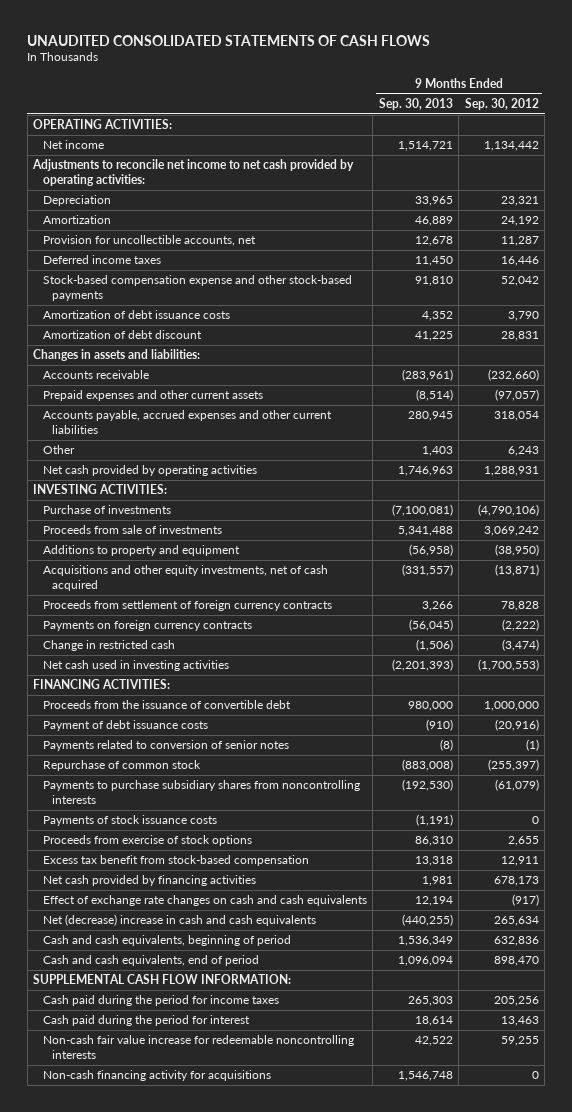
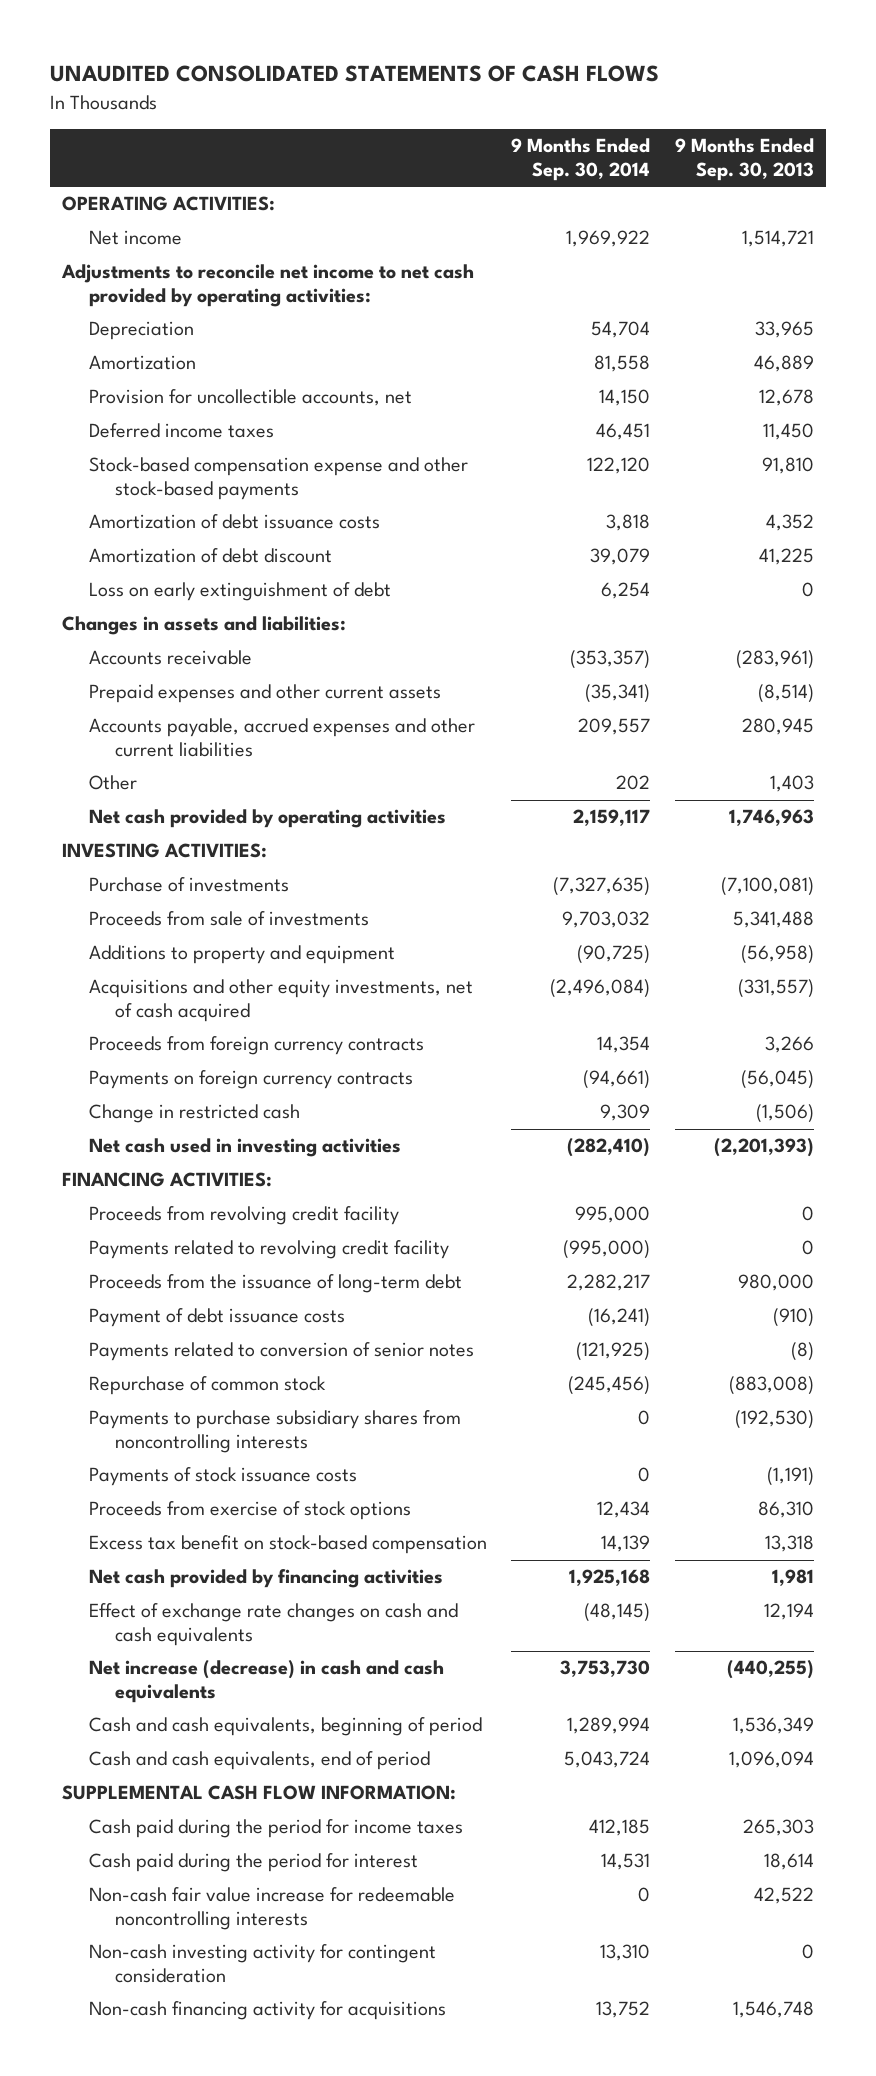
[464,97,539,110] Sep. 30, 2012 -> none
none -> [511,138,651,181] 9 Months Ended Sep. 30, 2014
none -> [88,582,391,602] Loss on early extinguishment of debt
[42,600,332,612] Proceeds from settlement of foreign currency contracts -> [88,1036,424,1056] Proceeds from foreign currency contracts
none -> [88,1206,399,1226] Proceeds from revolving credit facility
none -> [88,1240,449,1260] Payments related to revolving credit facility
[42,700,291,710] Proceeds from the issuance of convertible debt -> [88,1274,462,1294] Proceeds from the issuance of long-term debt
[42,855,309,867] Excess tax benefit from stock-based compensation -> [88,1535,487,1555] Excess tax benefit on stock-based compensation
[42,914,316,927] Net (decrease) increase in cash and cash equivalents -> [88,1660,444,1704] Net increase (decrease) in cash and cash equivalents
none -> [88,1944,436,1984] Non-cash investing activity for contingent consideration

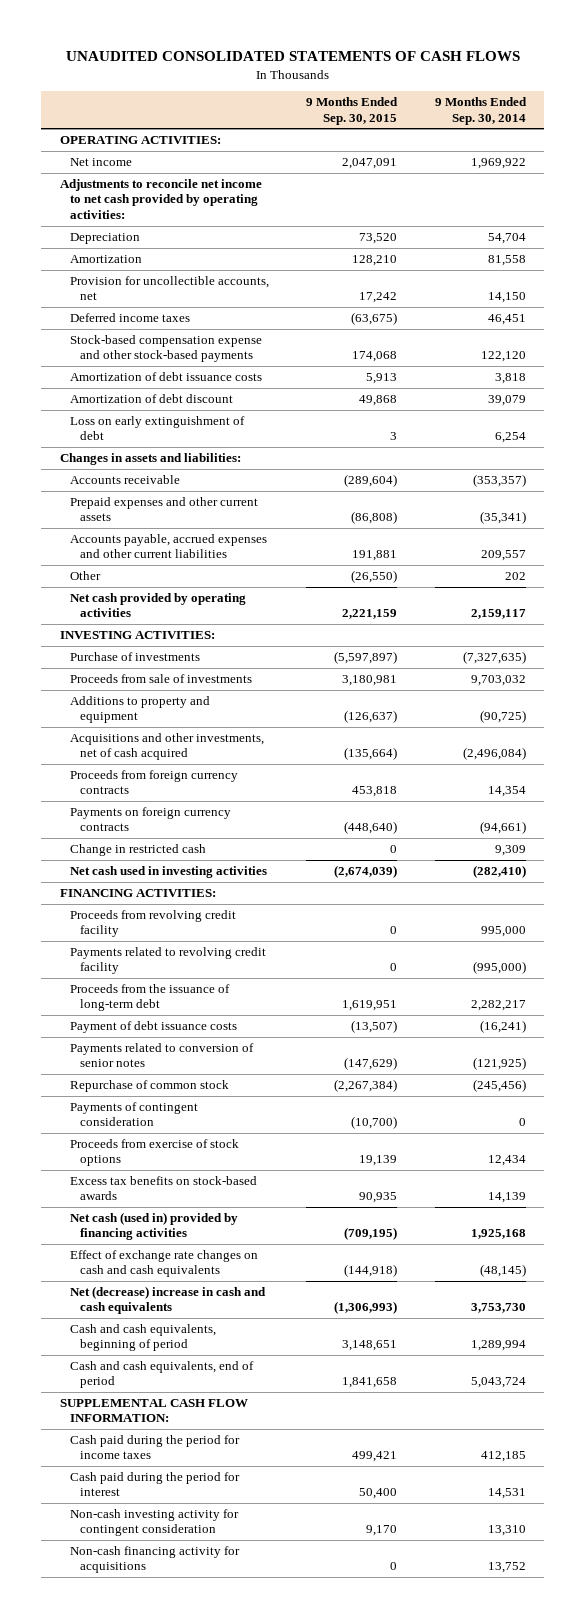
[674,138,814,181] 9 Months Ended Sep. 30, 2013 -> none
none -> [306,97,399,125] 9 Months Ended Sep. 30, 2015
[88,979,473,1023] Acquisitions and other equity investments, net of cash acquired -> [69,732,264,761] Acquisitions and other investments, net of cash acquired
[88,1410,461,1454] Payments to purchase subsidiary shares from noncontrolling interests -> none
[88,1467,357,1487] Payments of stock issuance costs -> none
none -> [69,1101,198,1127] Payments of contingent consideration
[88,1535,487,1555] Excess tax benefit on stock-based compensation -> [69,1175,257,1201] Excess tax benefits on stock-based awards
[88,1569,443,1589] Net cash provided by financing activities -> [69,1211,238,1241] Net cash (used in) provided by financing activities
[88,1660,444,1704] Net increase (decrease) in cash and cash equivalents -> [69,1285,266,1315] Net (decrease) increase in cash and cash equivalents
[88,1887,455,1931] Non-cash fair value increase for redeemable noncontrolling interests -> none

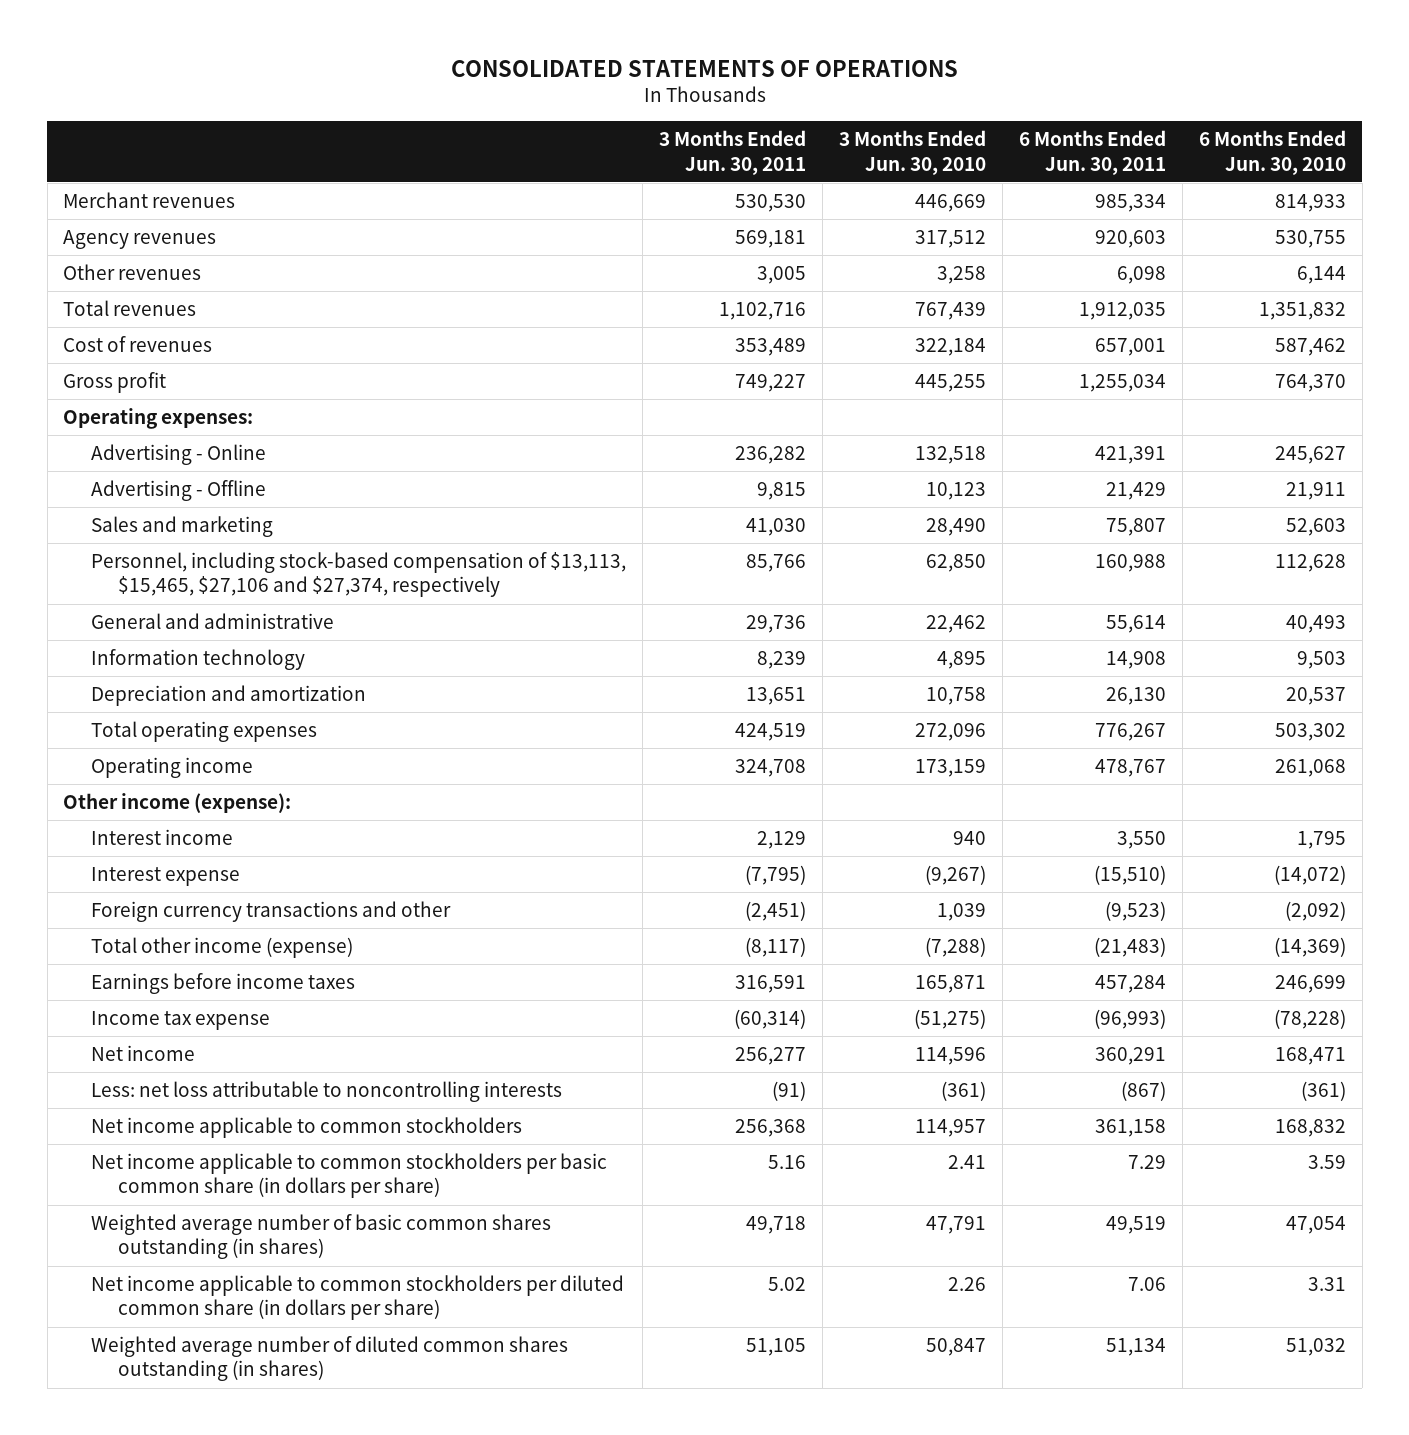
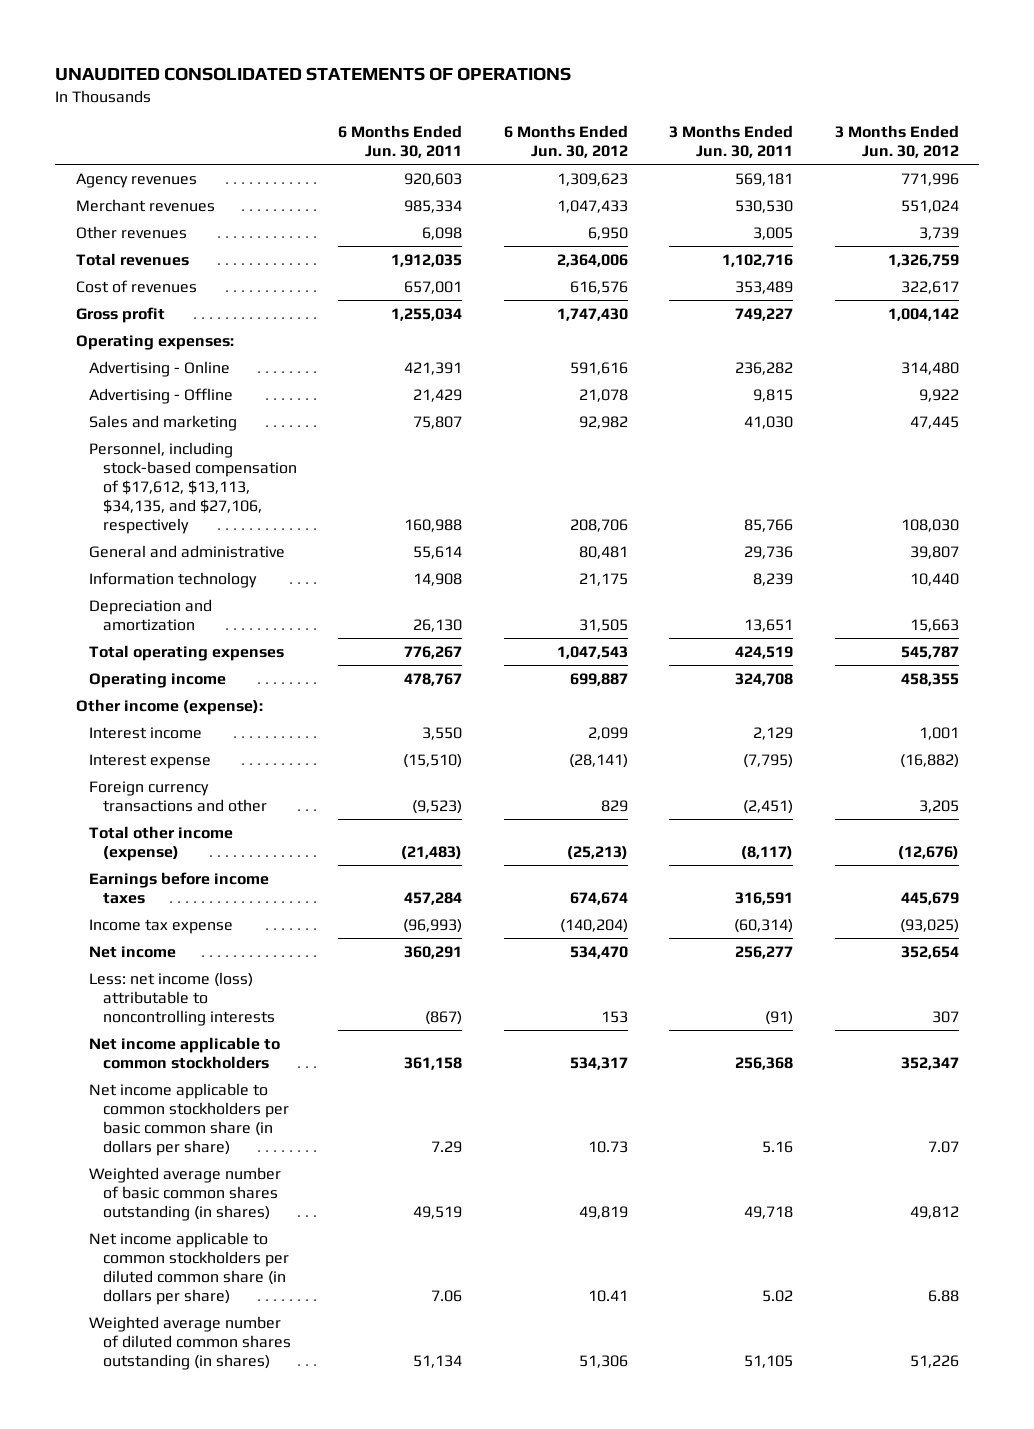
[450,59,958,77] CONSOLIDATED STATEMENTS OF OPERATIONS -> [54,66,571,81] UNAUDITED CONSOLIDATED STATEMENTS OF OPERATIONS
[838,130,986,175] 3 Months Ended Jun. 30, 2010 -> none
[1198,130,1346,175] 6 Months Ended Jun. 30, 2010 -> none
none -> [503,124,628,158] 6 Months Ended Jun. 30, 2012
none -> [834,124,959,158] 3 Months Ended Jun. 30, 2012
[63,192,236,209] Merchant revenues -> [75,198,215,212] Merchant revenues
[90,552,626,598] Personnel, including stock-based compensation of $13,113, $15,465, $27,106 and $27,374, respectively -> [89,441,297,535] Personnel, including stock-based compensation of $17,612, $13,113, $34,135, and $27,106, respectively
[90,1081,562,1103] Less: net loss attributable to noncontrolling interests -> [89,971,275,1026] Less: net income (loss) attributable to noncontrolling interests

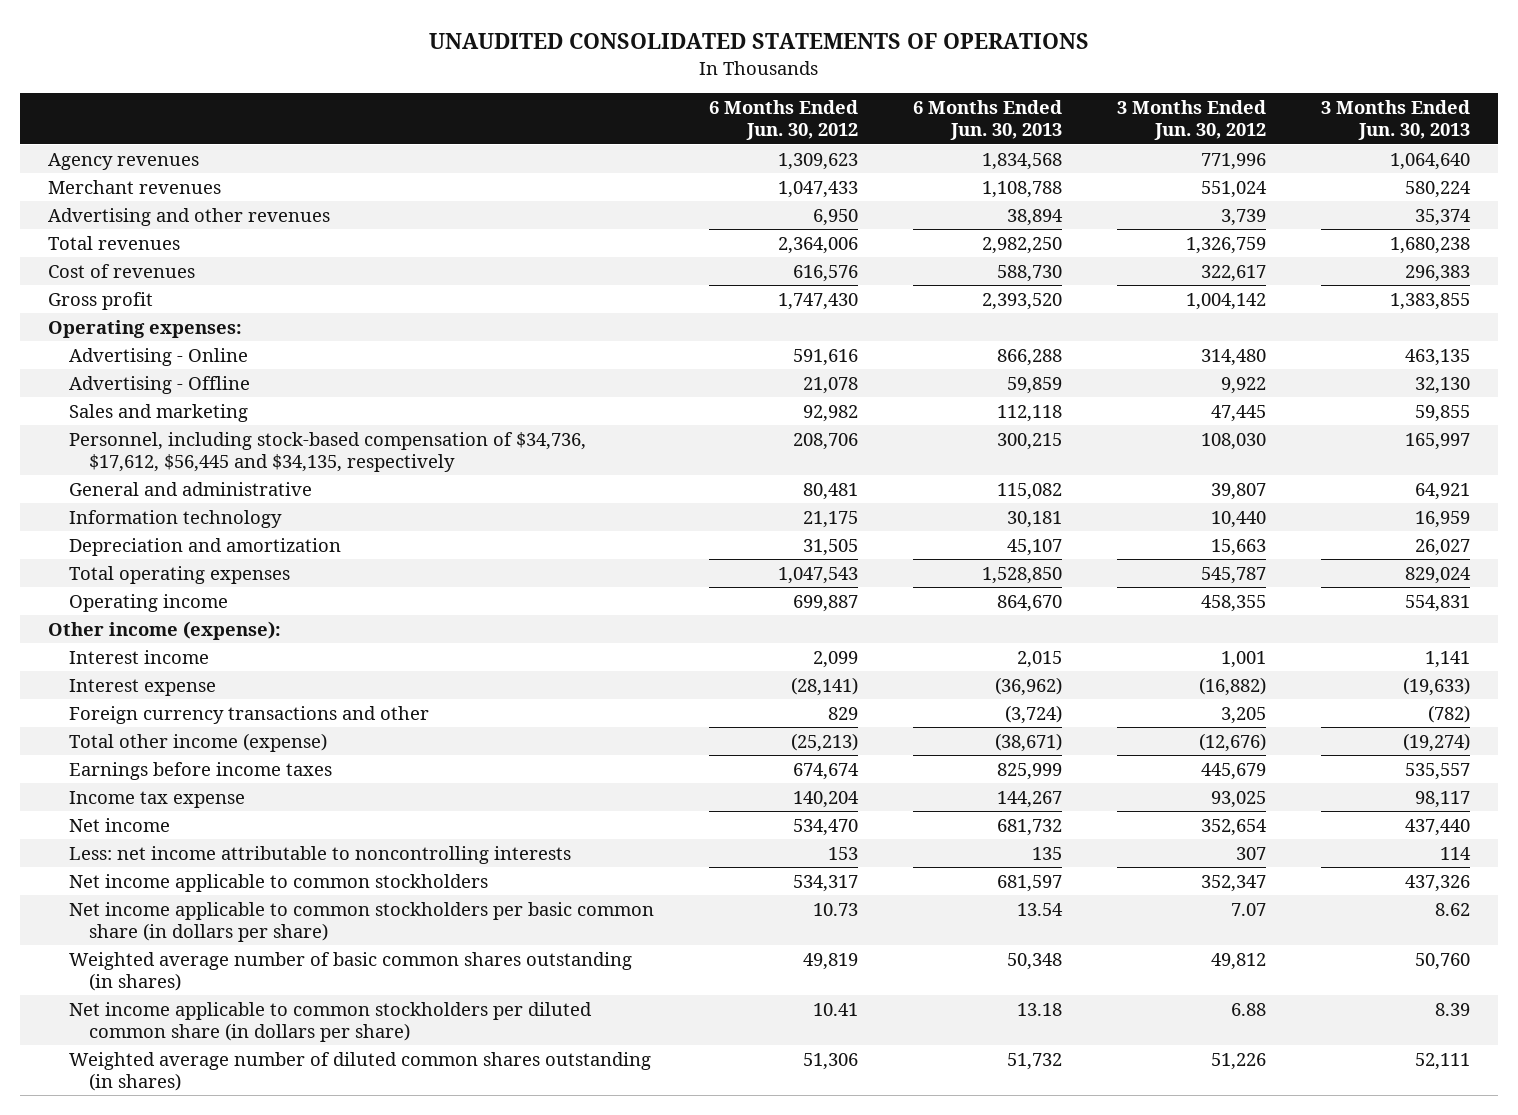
[338,124,463,158] 6 Months Ended Jun. 30, 2011 -> none
[669,124,794,158] 3 Months Ended Jun. 30, 2011 -> none
none -> [912,99,1062,141] 6 Months Ended Jun. 30, 2013
none -> [1321,99,1471,141] 3 Months Ended Jun. 30, 2013
[75,225,187,239] Other revenues -> [48,207,331,226] Advertising and other revenues
[89,441,297,535] Personnel, including stock-based compensation of $17,612, $13,113, $34,135, and $27,106, respectively -> [68,431,586,473] Personnel, including stock-based compensation of $34,736, $17,612, $56,445 and $34,135, respectively
[559,918,628,933] (140,204) -> [792,790,859,808] 140,204
[899,918,959,933] (93,025) -> [1211,790,1267,808] 93,025
[89,971,275,1026] Less: net income (loss) attributable to noncontrolling interests -> [68,845,571,864] Less: net income attributable to noncontrolling interests

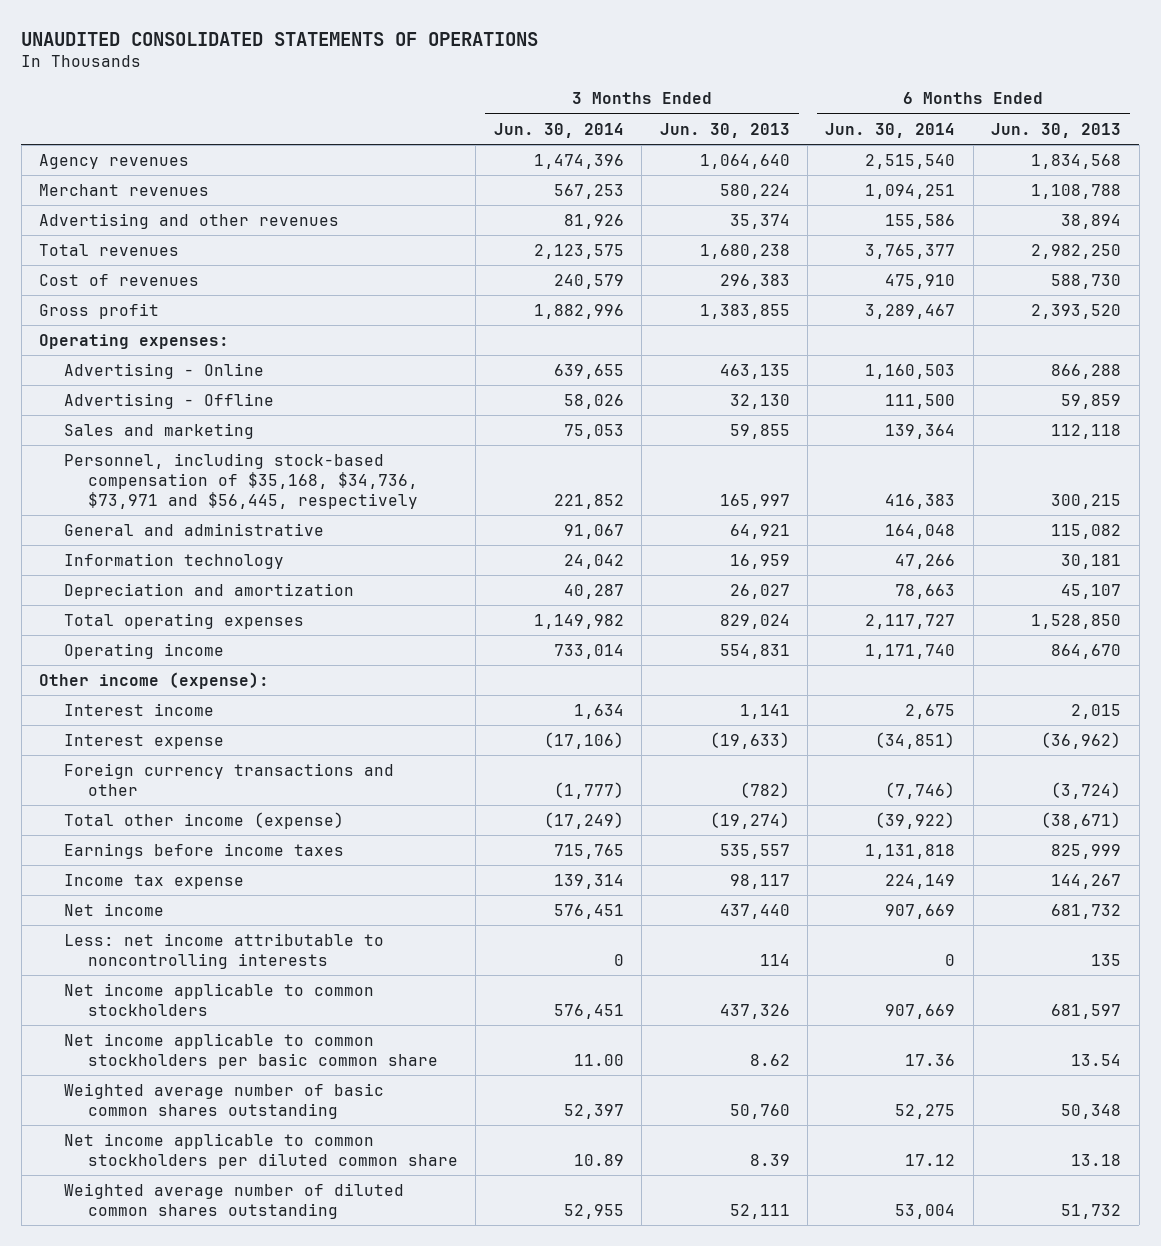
[708,99,858,141] 6 Months Ended Jun. 30, 2012 -> none
[1117,99,1267,141] 3 Months Ended Jun. 30, 2012 -> none
none -> [493,122,624,138] Jun. 30, 2014
none -> [825,122,956,138] Jun. 30, 2014
[68,431,586,473] Personnel, including stock-based compensation of $34,736, $17,612, $56,445 and $34,135, respectively -> [63,452,418,510] Personnel, including stock-based compensation of $35,168, $34,736, $73,971 and $56,445, respectively
[68,901,654,943] Net income applicable to common stockholders per basic common share (in dollars per share) -> [63,1032,438,1070] Net income applicable to common stockholders per basic common share
[68,951,632,992] Weighted average number of basic common shares outstanding (in shares) -> [63,1082,384,1120] Weighted average number of basic common shares outstanding
[68,1001,592,1043] Net income applicable to common stockholders per diluted common share (in dollars per share) -> [63,1132,458,1170] Net income applicable to common stockholders per diluted common share
[68,1051,651,1092] Weighted average number of diluted common shares outstanding (in shares) -> [63,1182,404,1220] Weighted average number of diluted common shares outstanding

